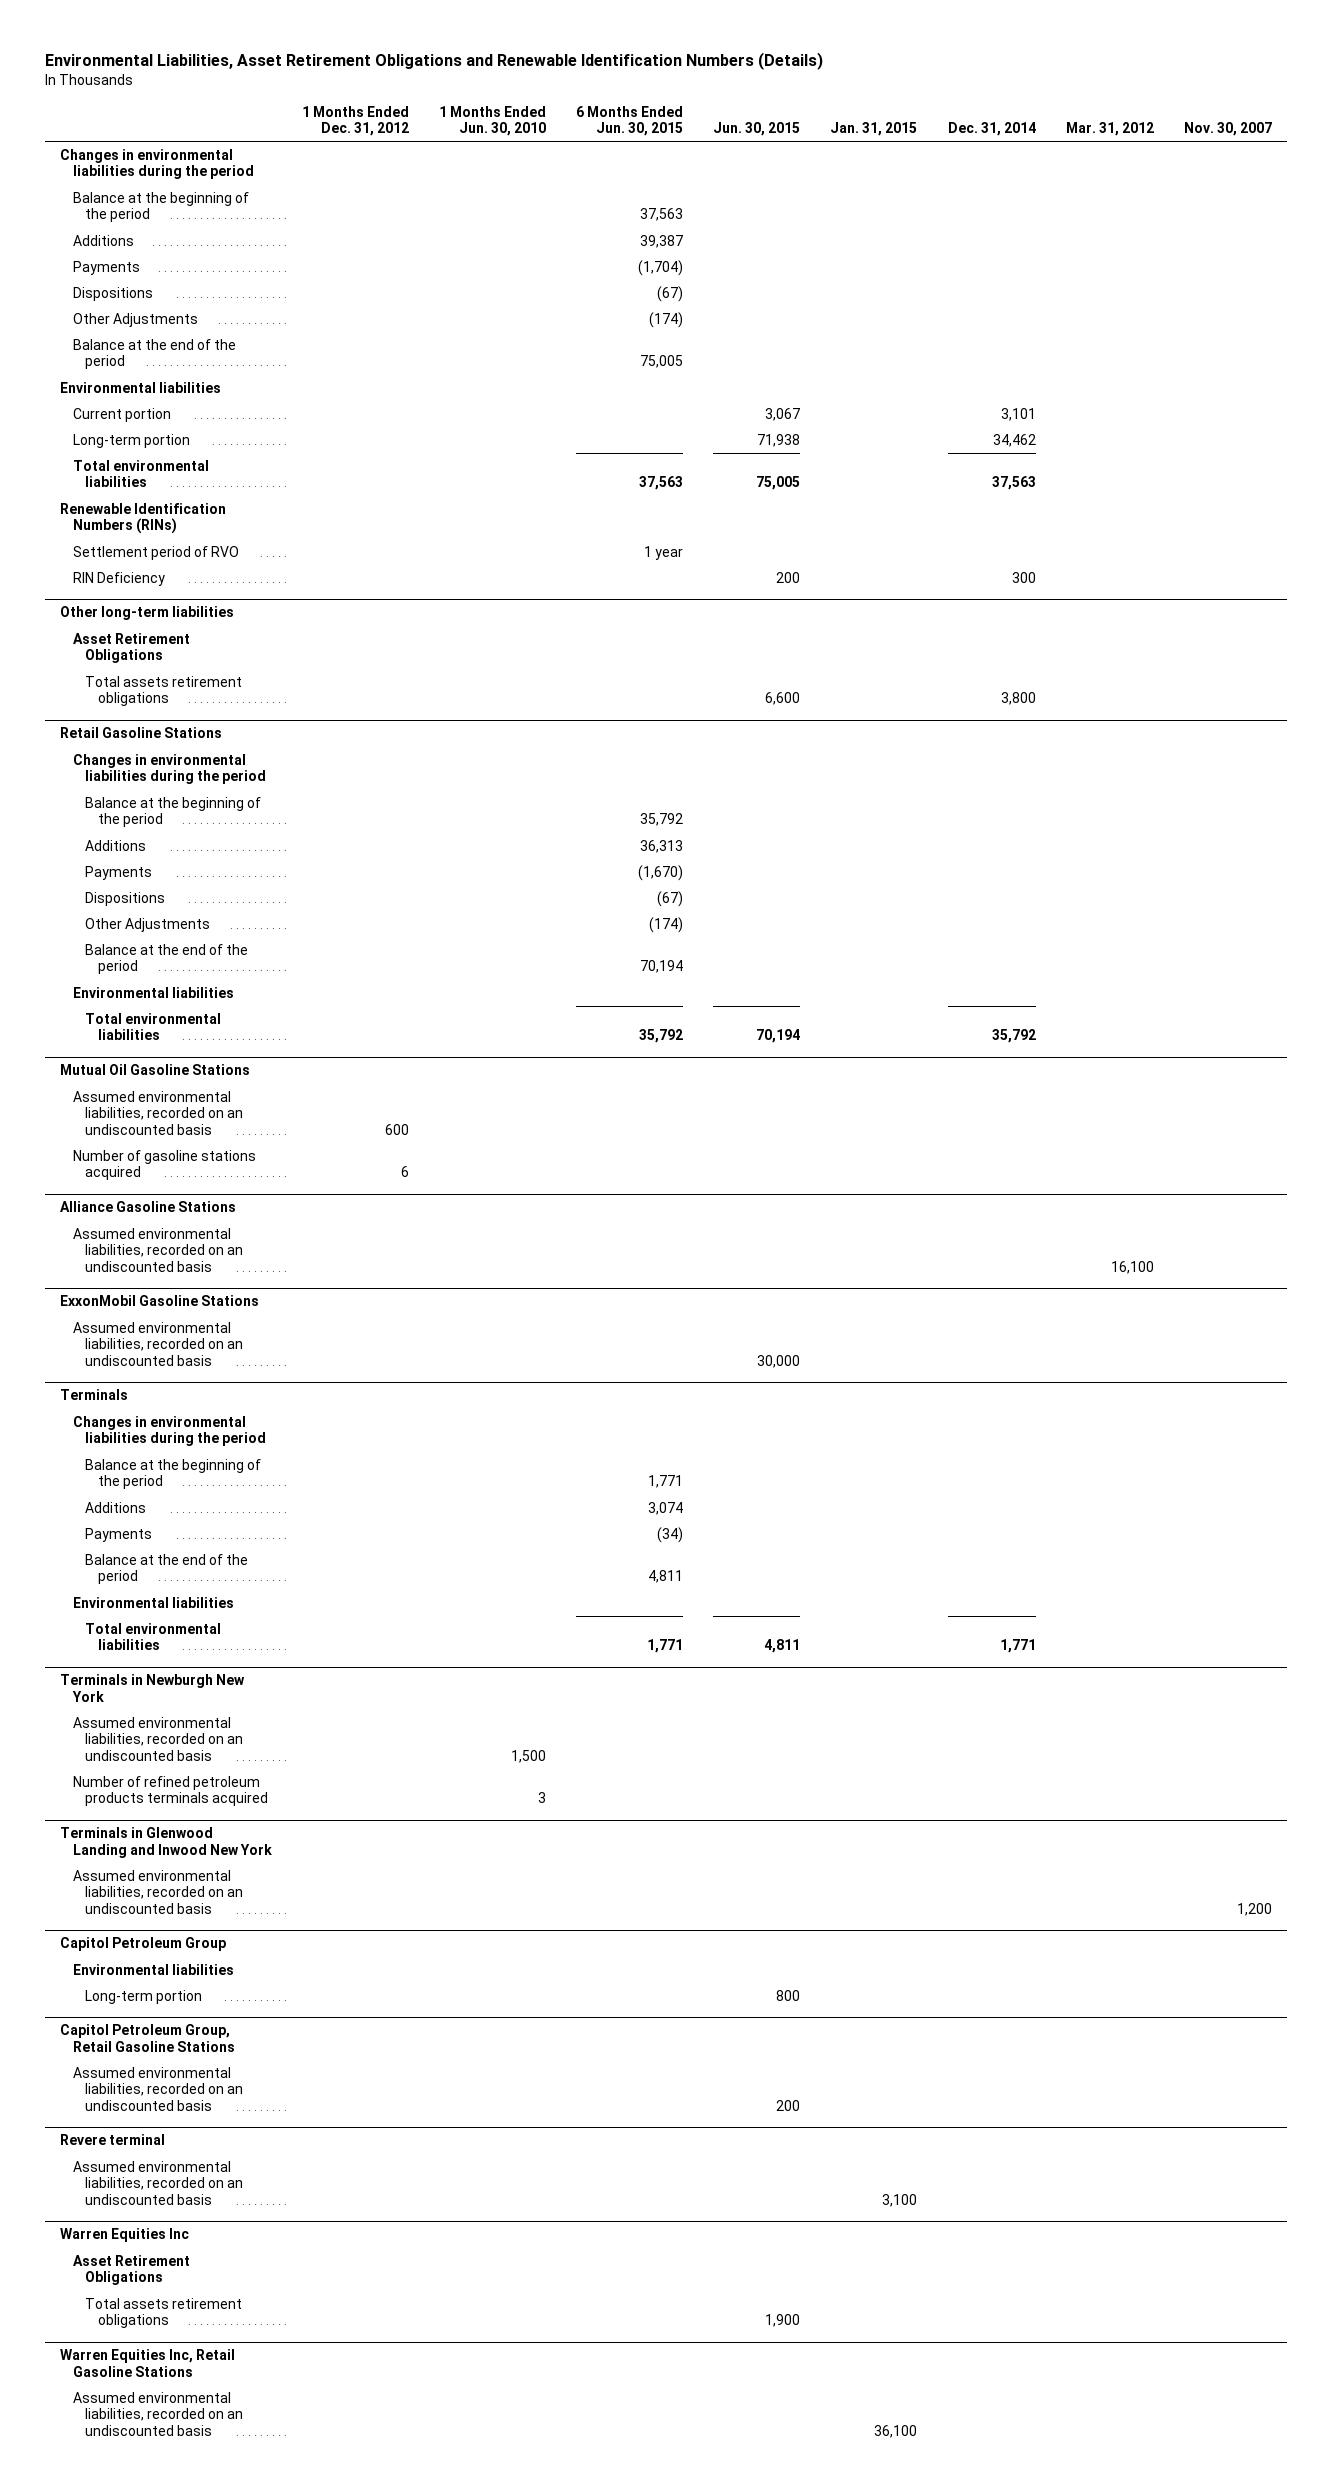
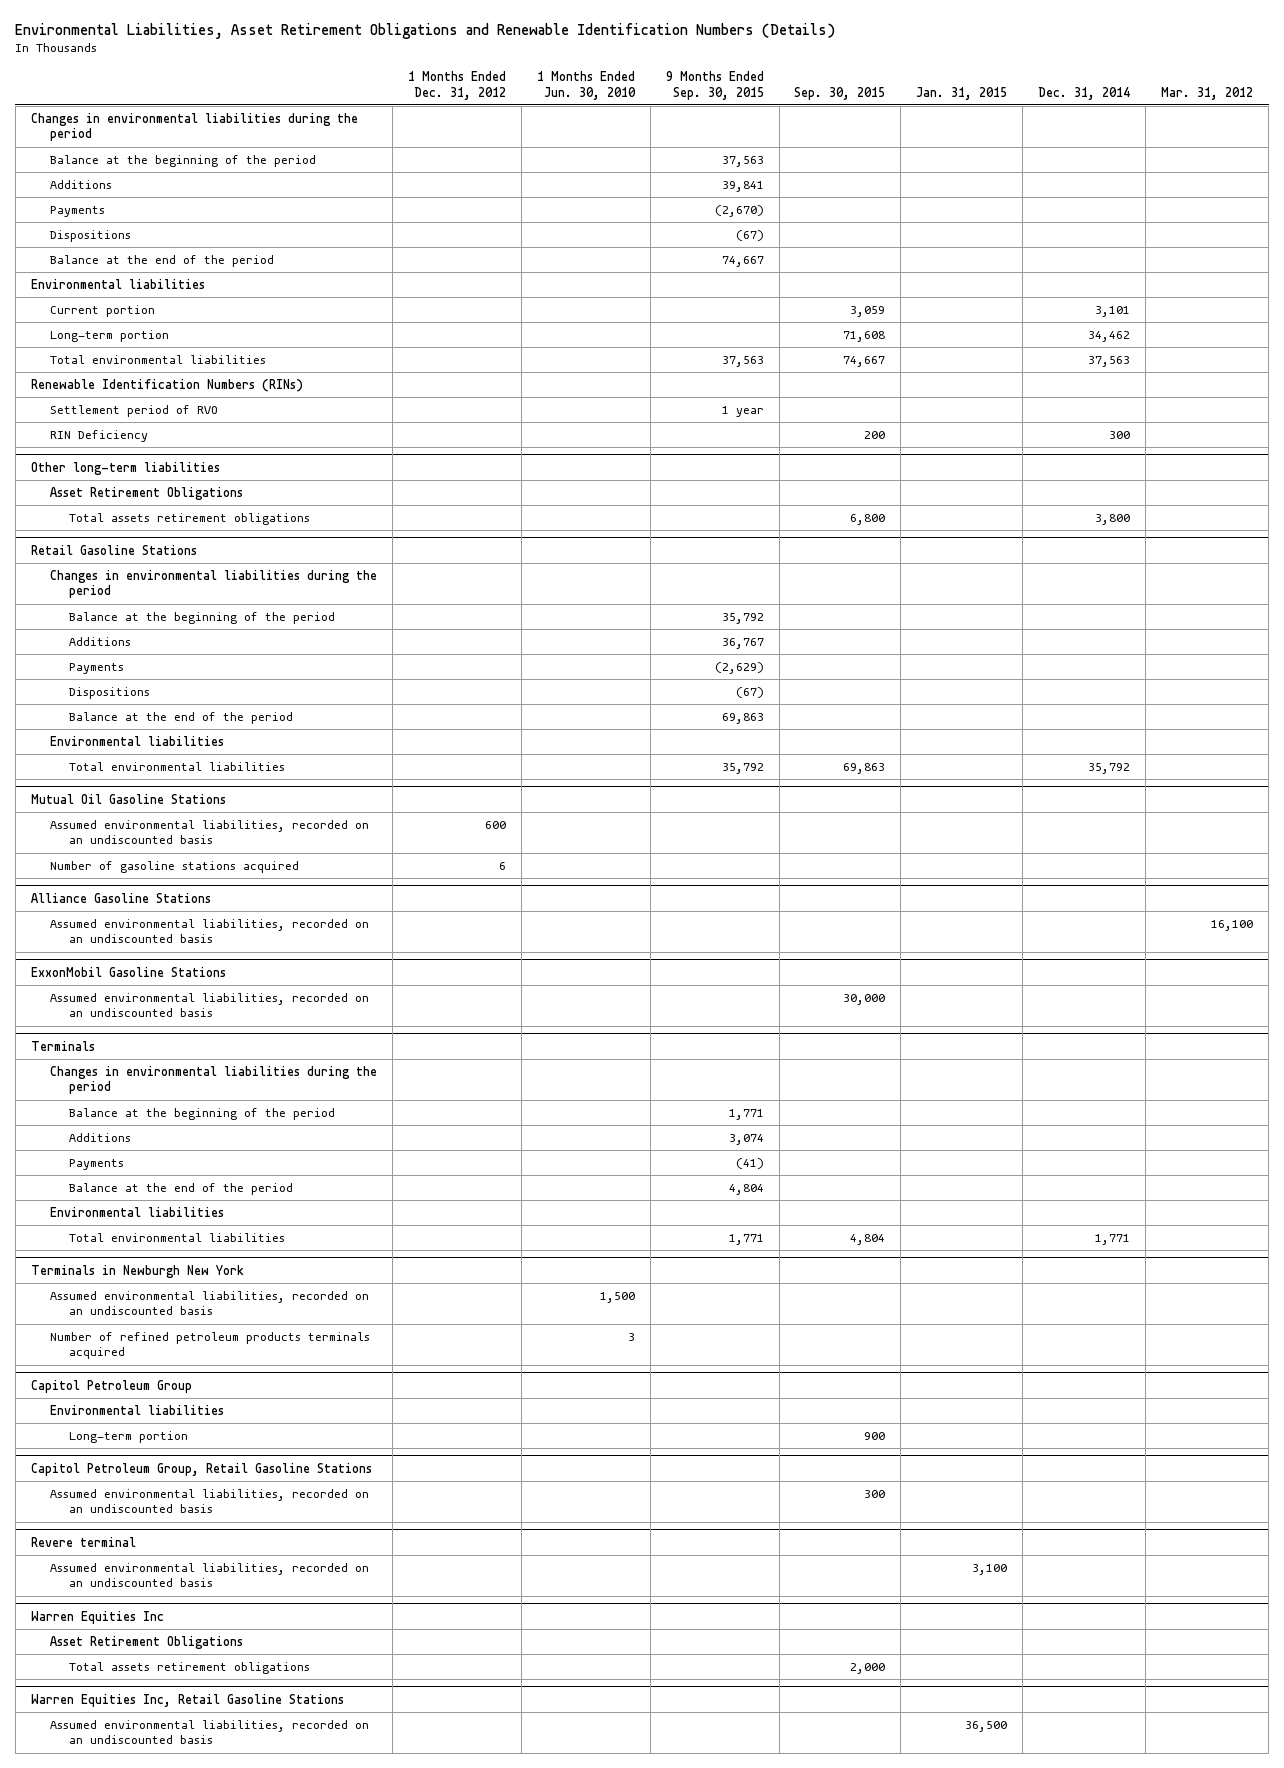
[576,105,684,136] 6 Months Ended Jun. 30, 2015 -> none
[713,121,801,136] Jun. 30, 2015 -> none
[1183,121,1272,136] Nov. 30, 2007 -> none
none -> [665,70,764,100] 9 Months Ended Sep. 30, 2015
none -> [794,86,886,100] Sep. 30, 2015
[72,313,198,328] Other Adjustments -> none
[85,918,211,933] Other Adjustments -> none
[59,1827,272,1858] Terminals in Glenwood Landing and Inwood New York -> none
[72,1870,244,1914] Assumed environmental liabilities, recorded on an undiscounted basis -> none
[874,2424,918,2438] 36,100 -> [965,1720,1008,1732] 36,500

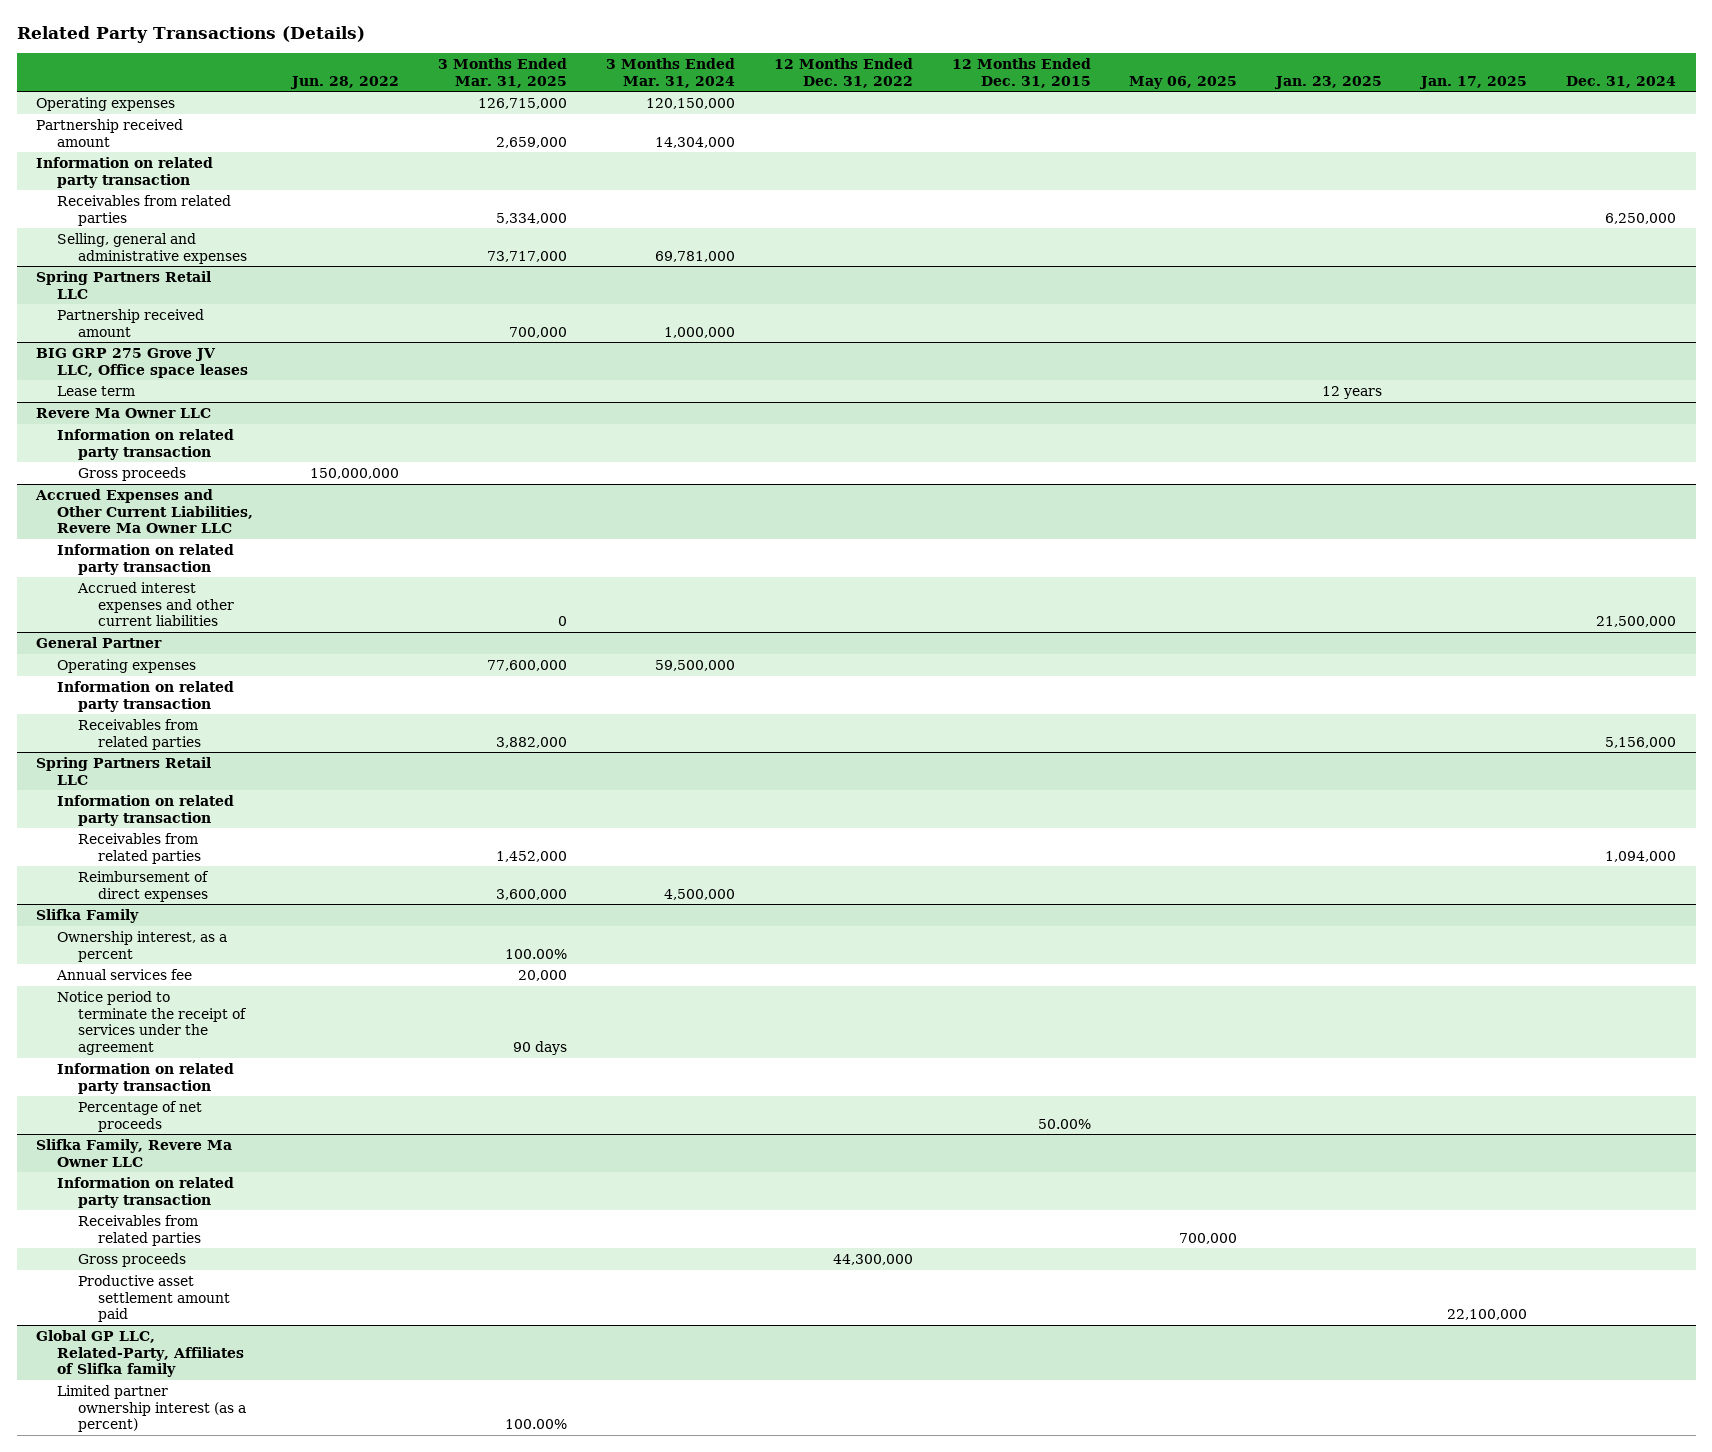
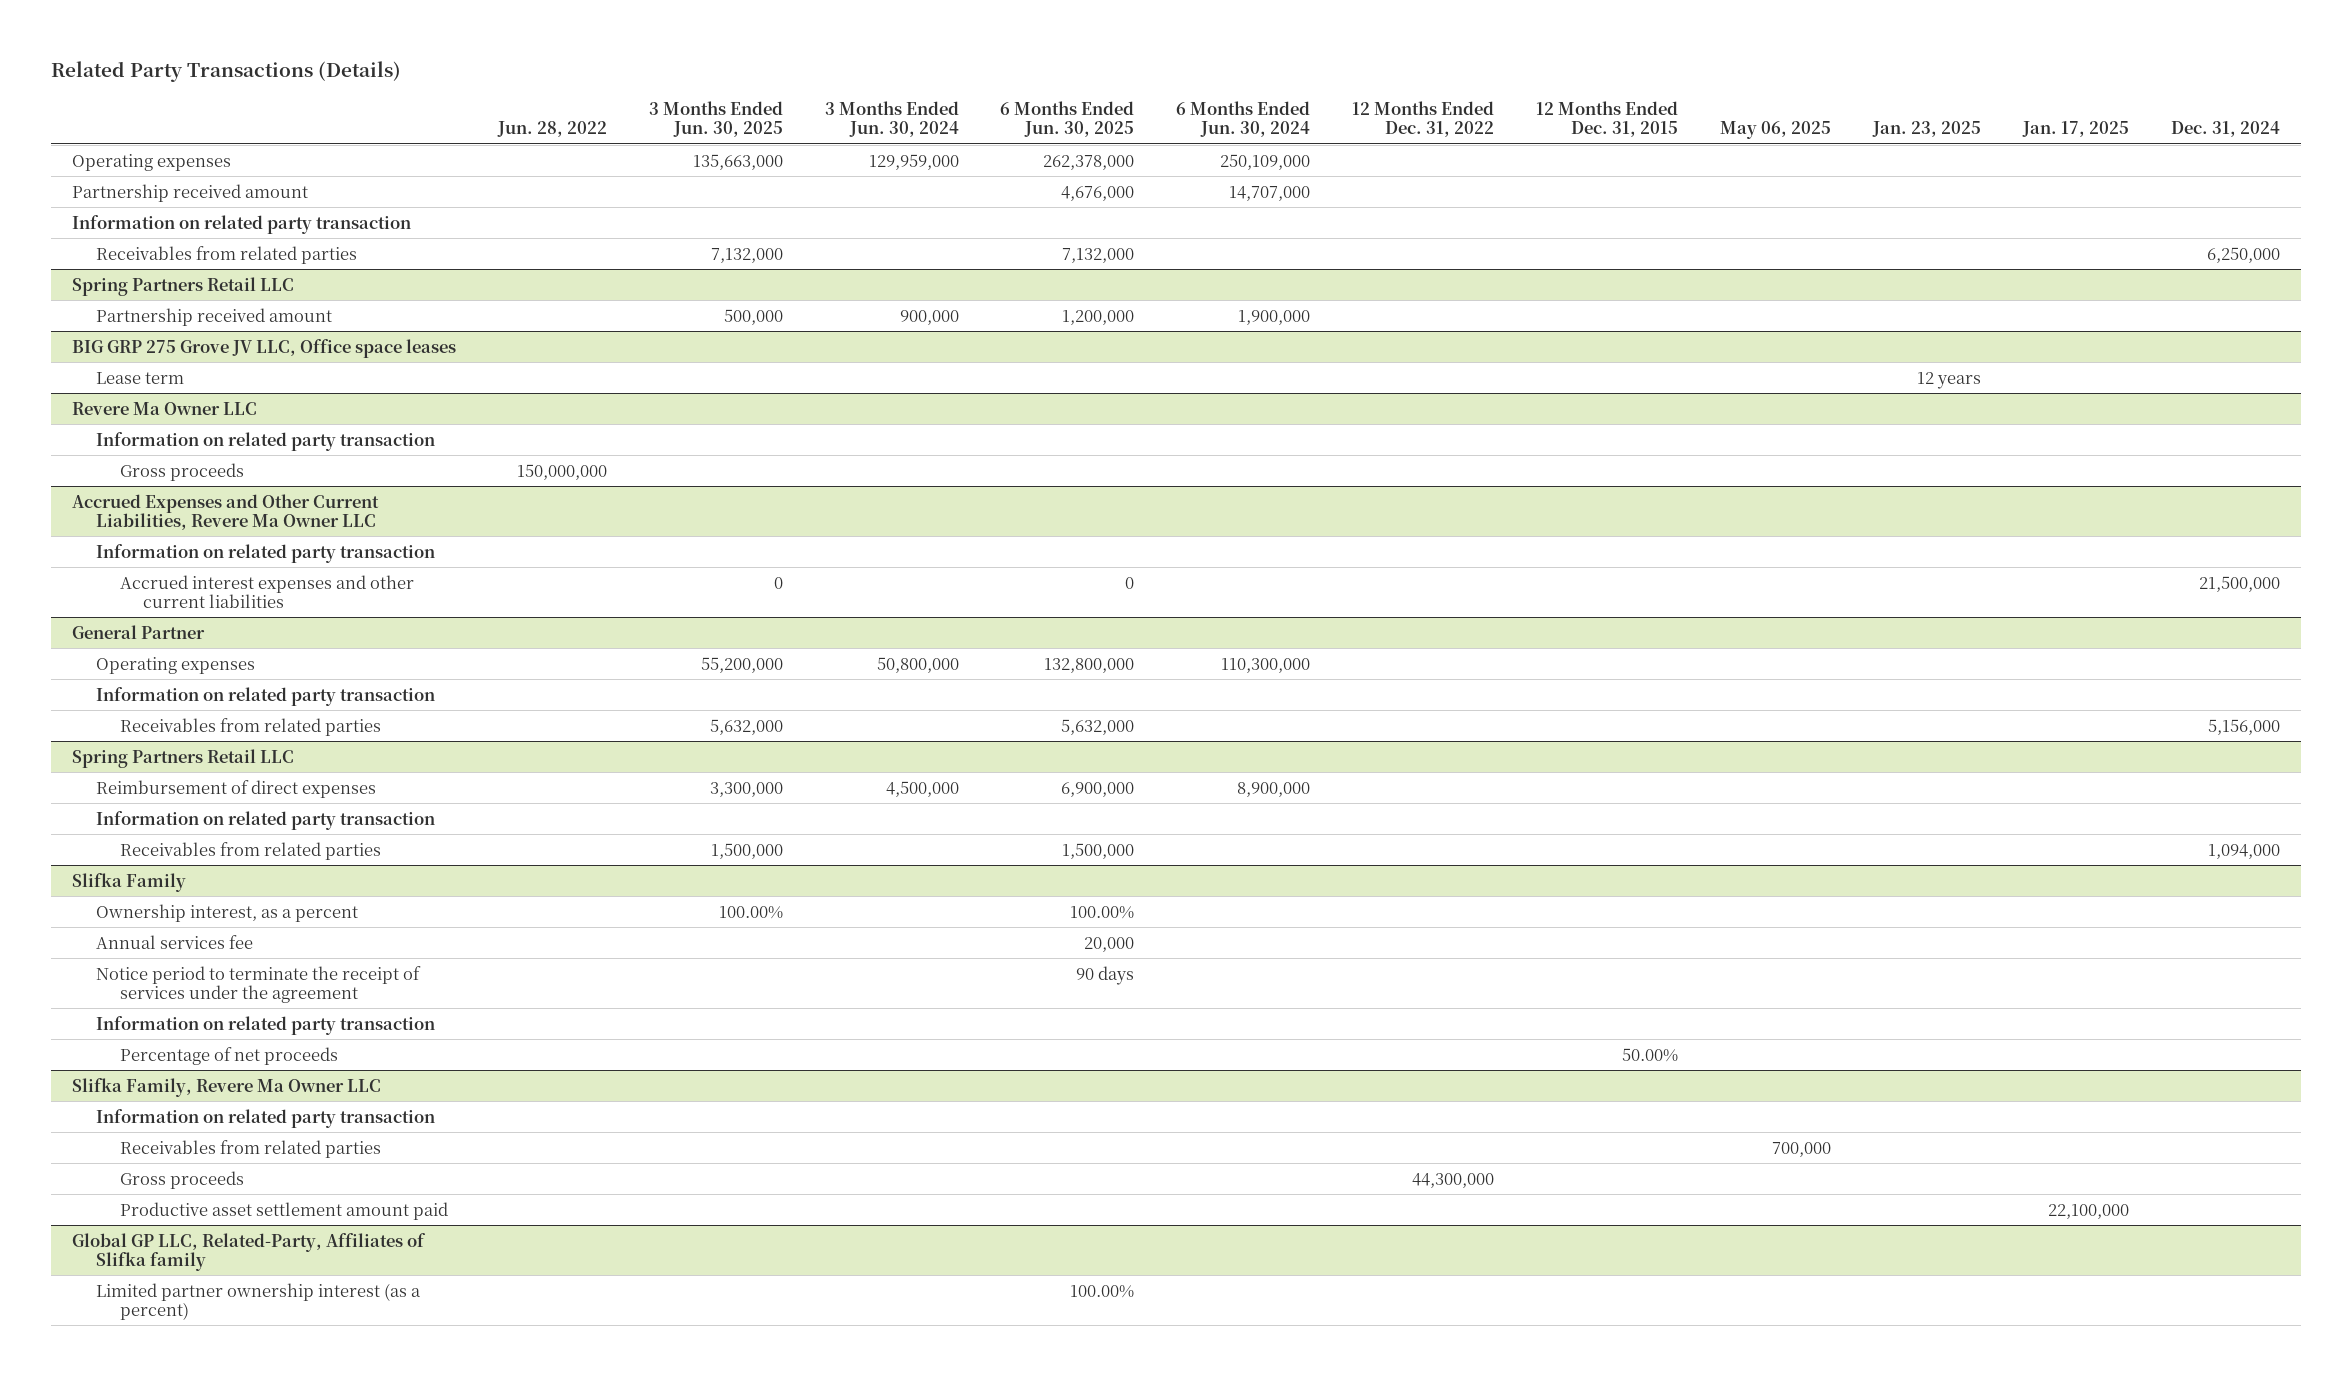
[437,57,567,88] 3 Months Ended Mar. 31, 2025 -> none
[605,57,735,88] 3 Months Ended Mar. 31, 2024 -> none
none -> [648,100,783,138] 3 Months Ended Jun. 30, 2025
none -> [824,100,959,138] 3 Months Ended Jun. 30, 2024
none -> [1000,100,1135,138] 6 Months Ended Jun. 30, 2025
none -> [1176,100,1311,138] 6 Months Ended Jun. 30, 2024
[56,233,247,264] Selling, general and administrative expenses -> none
[77,871,209,902] Reimbursement of direct expenses -> [95,779,376,798] Reimbursement of direct expenses

